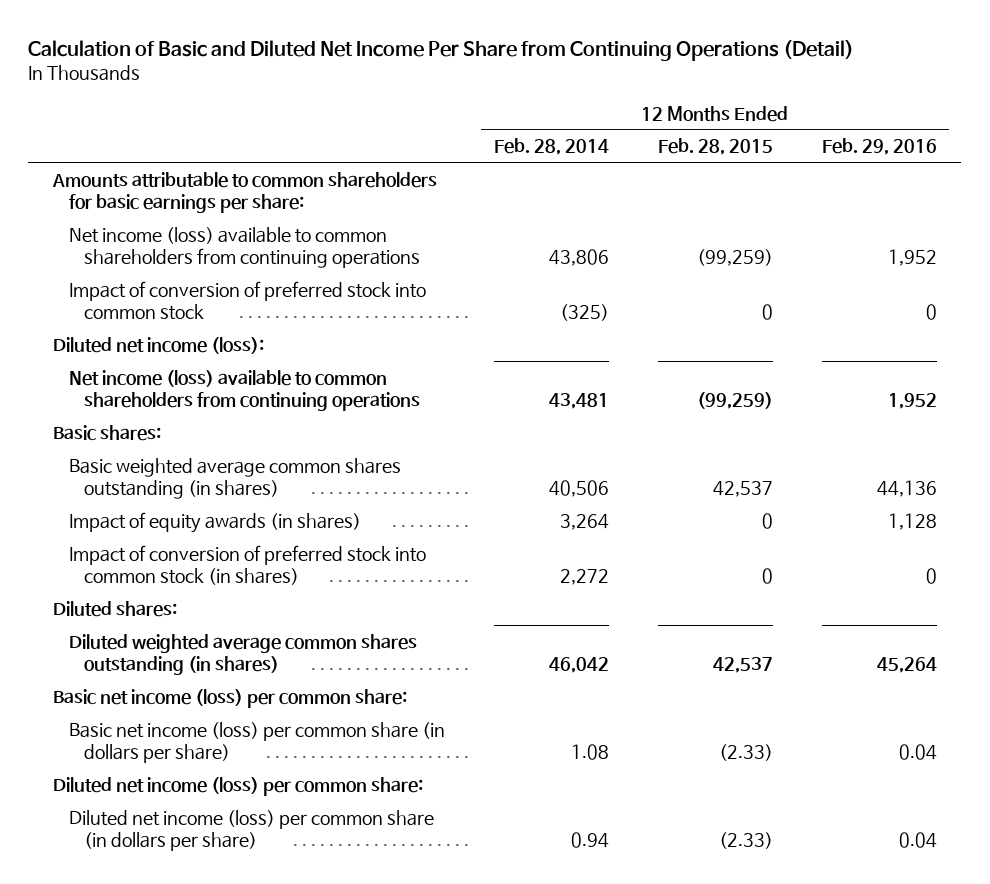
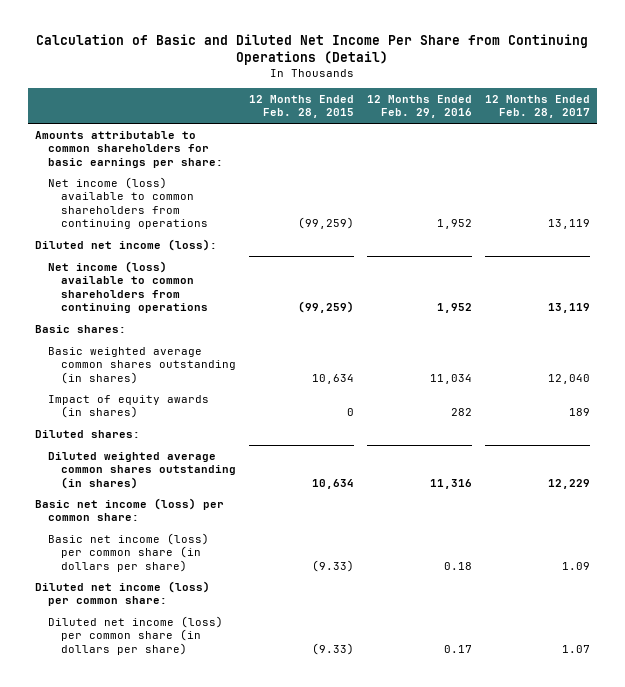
[493,138,609,156] Feb. 28, 2014 -> none
none -> [485,95,591,119] 12 Months Ended Feb. 28, 2017
[68,280,426,321] Impact of conversion of preferred stock into common stock -> none
[68,544,426,586] Impact of conversion of preferred stock into common stock (in shares) -> none
[712,481,773,498] 42,537 -> [312,373,355,384] 10,634
[876,480,937,498] 44,136 -> [430,373,473,384] 11,034
[887,512,937,530] 1,128 -> [451,408,473,417] 282
[712,657,773,674] 42,537 -> [312,478,355,489] 10,634
[876,657,937,674] 45,264 -> [430,478,473,489] 11,316
[718,744,773,762] (2.33) -> [312,559,355,572] (9.33)
[898,744,937,761] 0.04 -> [444,561,473,570] 0.18
[718,832,773,850] (2.33) -> [312,642,355,655] (9.33)
[898,832,937,849] 0.04 -> [444,644,473,653] 0.17

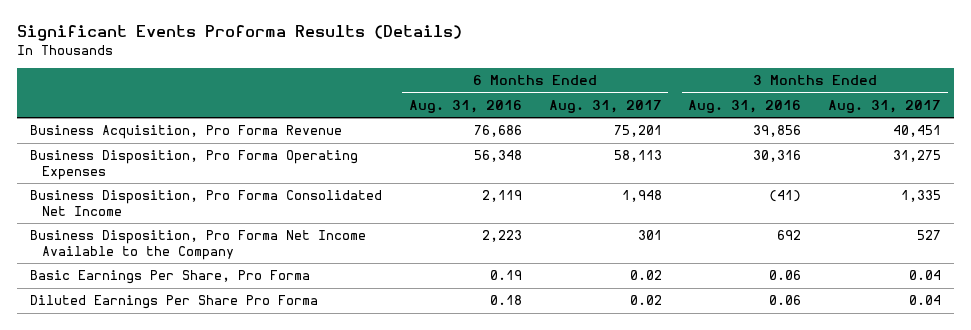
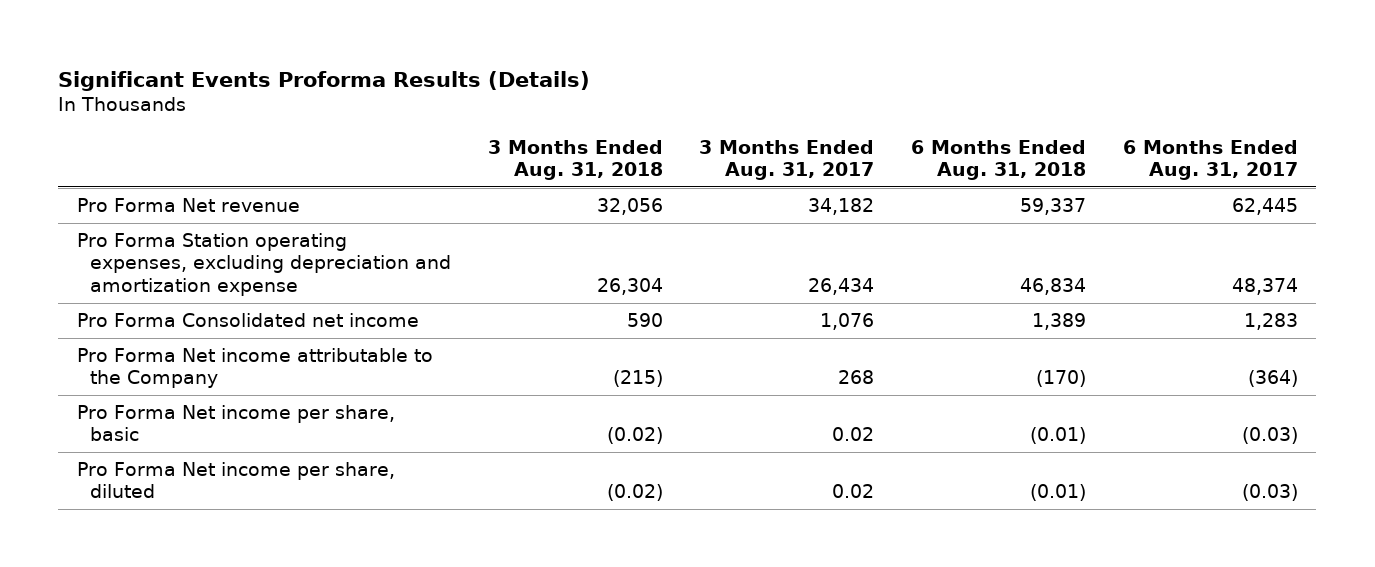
[409,99,523,113] Aug. 31, 2016 -> none
[688,99,802,113] Aug. 31, 2016 -> none
none -> [487,139,663,181] 3 Months Ended Aug. 31, 2018
none -> [911,139,1087,181] 6 Months Ended Aug. 31, 2018
[30,125,343,140] Business Acquisition, Pro Forma Revenue -> [76,197,300,212] Pro Forma Net revenue
[613,125,662,138] 75,201 -> [1231,197,1298,215] 62,445
[892,125,941,138] 40,451 -> [808,197,875,215] 34,182
[30,150,359,180] Business Disposition, Pro Forma Operating Expenses -> [76,232,451,297] Pro Forma Station operating expenses, excluding depreciation and amortization expense
[613,150,662,163] 58,113 -> [1231,278,1298,296] 48,374
[892,150,941,163] 31,275 -> [808,278,875,296] 26,434
[30,190,383,216] Business Disposition, Pro Forma Consolidated Net Income -> [76,312,419,327] Pro Forma Consolidated net income
[621,190,662,203] 1,948 -> [1243,312,1298,330] 1,283
[900,190,941,203] 1,335 -> [820,312,875,330] 1,076
[30,230,367,260] Business Disposition, Pro Forma Net Income Available to the Company -> [76,347,433,389] Pro Forma Net income attributable to the Company
[637,230,662,241] 301 -> [1247,370,1298,388] (364)
[916,230,941,241] 527 -> [838,370,875,385] 268
[30,270,311,285] Basic Earnings Per Share, Pro Forma -> [76,404,395,442] Pro Forma Net income per share, basic
[629,270,662,281] 0.02 -> [1241,427,1298,445] (0.03)
[908,270,941,281] 0.04 -> [832,427,875,442] 0.02
[30,295,319,310] Diluted Earnings Per Share Pro Forma -> [76,461,395,499] Pro Forma Net income per share, diluted
[629,295,662,306] 0.02 -> [1241,484,1298,502] (0.03)
[908,295,941,306] 0.04 -> [832,484,875,499] 0.02

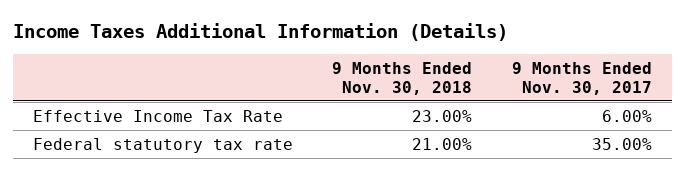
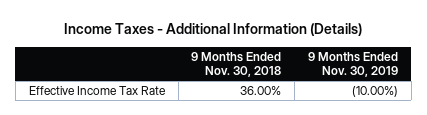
[12,22,508,41] Income Taxes Additional Information (Details) -> [64,23,363,37] Income Taxes - Additional Information (Details)
[511,61,652,95] 9 Months Ended Nov. 30, 2017 -> none
none -> [308,51,399,78] 9 Months Ended Nov. 30, 2019
[32,138,293,154] Federal statutory tax rate -> none
[412,110,473,123] 23.00% -> [240,86,282,96] 36.00%

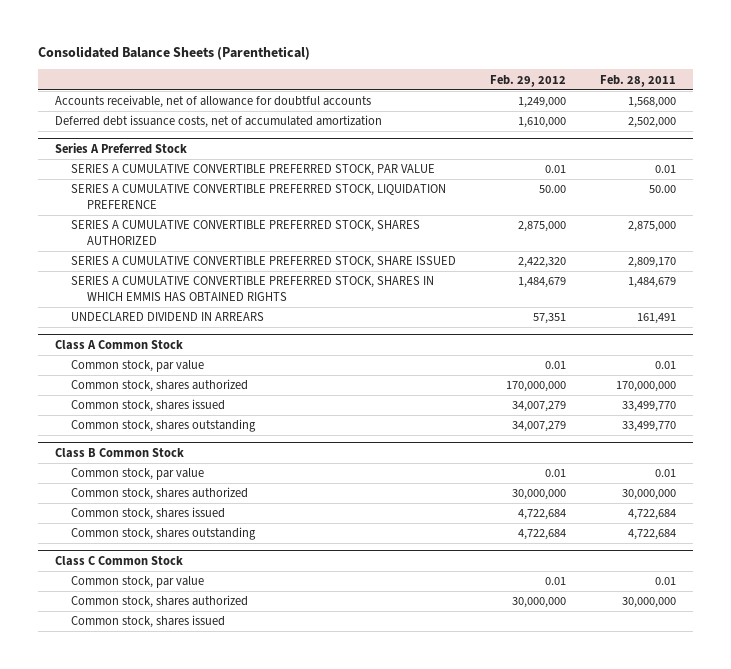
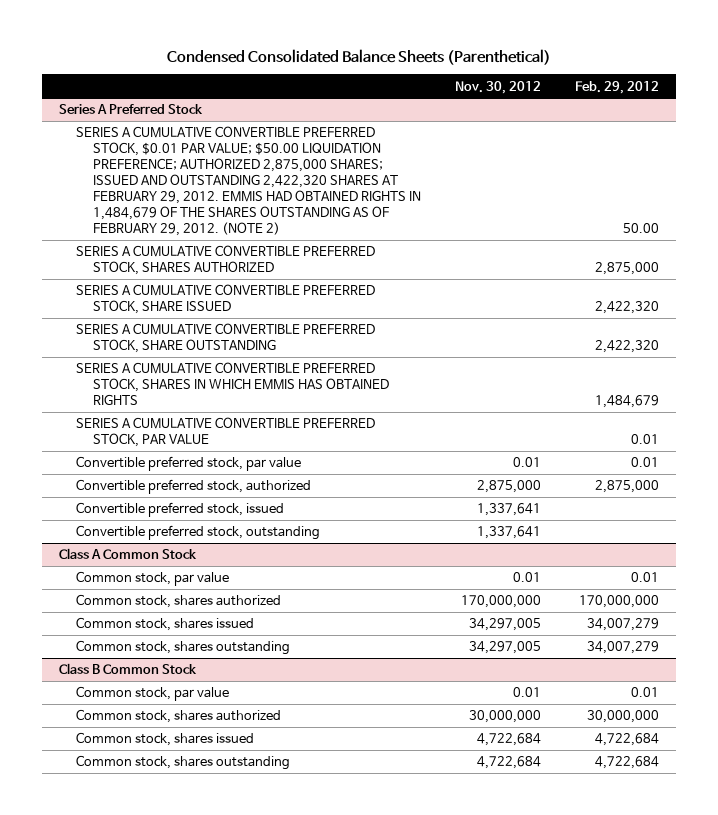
[37,45,310,60] Consolidated Balance Sheets (Parenthetical) -> [167,48,552,65] Condensed Consolidated Balance Sheets (Parenthetical)
[600,74,677,87] Feb. 28, 2011 -> none
none -> [455,80,542,94] Nov. 30, 2012
[54,95,371,109] Accounts receivable, net of allowance for doubtful accounts -> none
[54,115,382,129] Deferred debt issuance costs, net of accumulated amortization -> none
[70,184,446,209] SERIES A CUMULATIVE CONVERTIBLE PREFERRED STOCK, LIQUIDATION PREFERENCE -> [76,126,422,237] SERIES A CUMULATIVE CONVERTIBLE PREFERRED STOCK, $0.01 PAR VALUE; $50.00 LIQUIDATION PREFERENCE; AUTHORIZED 2,875,000 SHARES; ISSUED AND OUTSTANDING 2,422,320 SHARES AT FEBRUARY 29, 2012. EMMIS HAD OBTAINED RIGHTS IN 1,484,679 OF THE SHARES OUTSTANDING AS OF FEBRUARY 29, 2012. (NOTE 2)
none -> [76,323,376,354] SERIES A CUMULATIVE CONVERTIBLE PREFERRED STOCK, SHARE OUTSTANDING
[70,312,264,322] UNDECLARED DIVIDEND IN ARREARS -> none
[70,164,435,177] SERIES A CUMULATIVE CONVERTIBLE PREFERRED STOCK, PAR VALUE -> [76,417,376,448] SERIES A CUMULATIVE CONVERTIBLE PREFERRED STOCK, PAR VALUE
none -> [76,456,302,472] Convertible preferred stock, par value
none -> [76,479,312,495] Convertible preferred stock, authorized
none -> [76,502,285,518] Convertible preferred stock, issued
none -> [76,525,321,541] Convertible preferred stock, outstanding
[54,556,183,567] Class C Common Stock -> none
[70,576,204,589] Common stock, par value -> none
[70,595,248,609] Common stock, shares authorized -> none
[70,615,225,629] Common stock, shares issued -> none

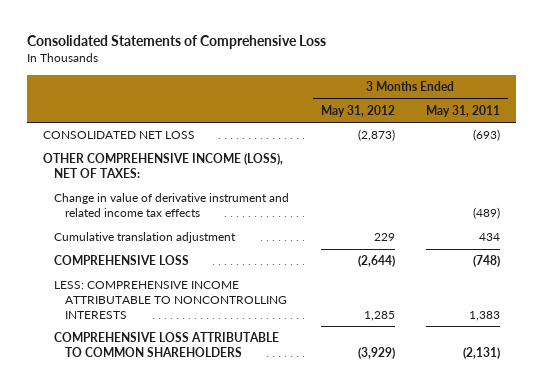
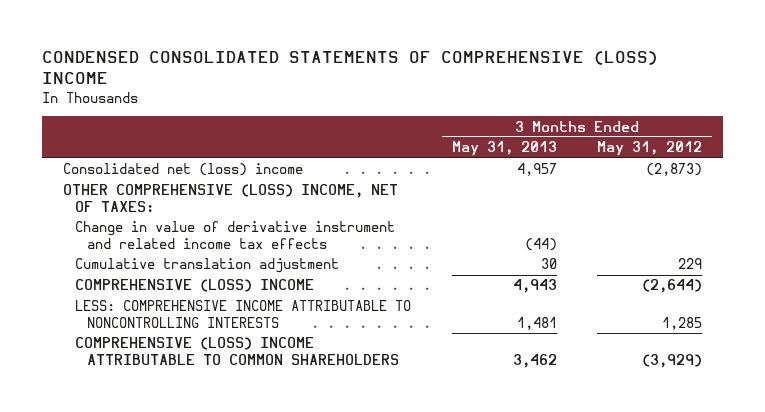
[27,35,327,50] Consolidated Statements of Comprehensive Loss -> [42,51,659,85] CONDENSED CONSOLIDATED STATEMENTS OF COMPREHENSIVE (LOSS) INCOME
[426,104,501,117] May 31, 2011 -> none
none -> [451,141,557,157] May 31, 2013
[42,131,195,140] CONSOLIDATED NET LOSS -> [62,163,303,177] Consolidated net (loss) income
[42,153,283,179] OTHER COMPREHENSIVE INCOME (LOSS), NET OF TAXES: -> [62,184,398,212] OTHER COMPREHENSIVE (LOSS) INCOME, NET OF TAXES:
[54,255,190,266] COMPREHENSIVE LOSS -> [75,279,315,293] COMPREHENSIVE (LOSS) INCOME
[54,332,280,358] COMPREHENSIVE LOSS ATTRIBUTABLE TO COMMON SHAREHOLDERS -> [75,337,400,365] COMPREHENSIVE (LOSS) INCOME ATTRIBUTABLE TO COMMON SHAREHOLDERS

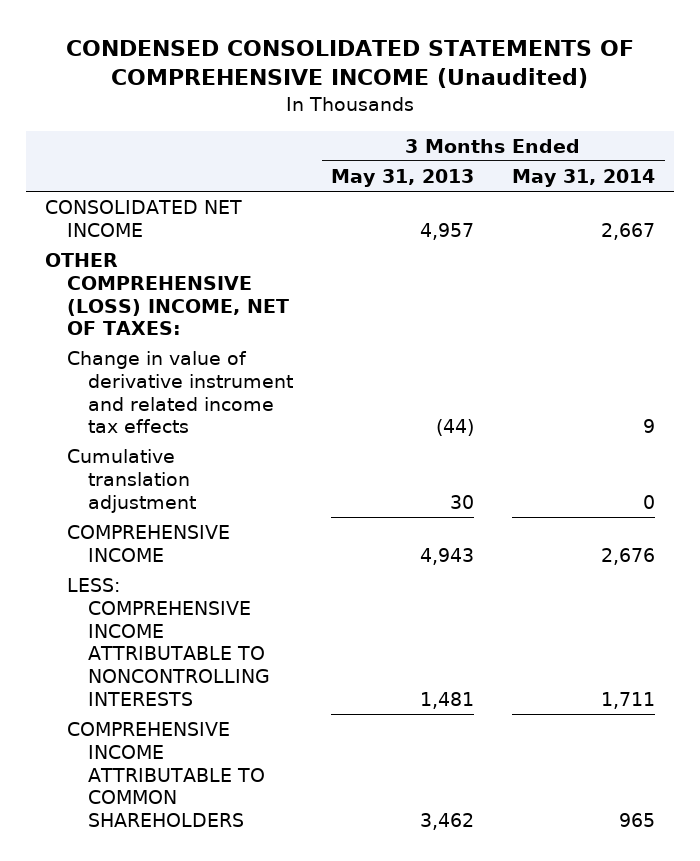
[42,51,659,85] CONDENSED CONSOLIDATED STATEMENTS OF COMPREHENSIVE (LOSS) INCOME -> [66,39,635,89] CONDENSED CONSOLIDATED STATEMENTS OF COMPREHENSIVE INCOME (Unaudited)
[597,141,703,157] May 31, 2012 -> none
none -> [512,168,656,187] May 31, 2014
[62,163,303,177] Consolidated net (loss) income -> [44,200,242,237] CONSOLIDATED NET INCOME
[75,279,315,293] COMPREHENSIVE (LOSS) INCOME -> [66,525,230,562] COMPREHENSIVE INCOME
[75,337,400,365] COMPREHENSIVE (LOSS) INCOME ATTRIBUTABLE TO COMMON SHAREHOLDERS -> [66,722,266,828] COMPREHENSIVE INCOME ATTRIBUTABLE TO COMMON SHAREHOLDERS

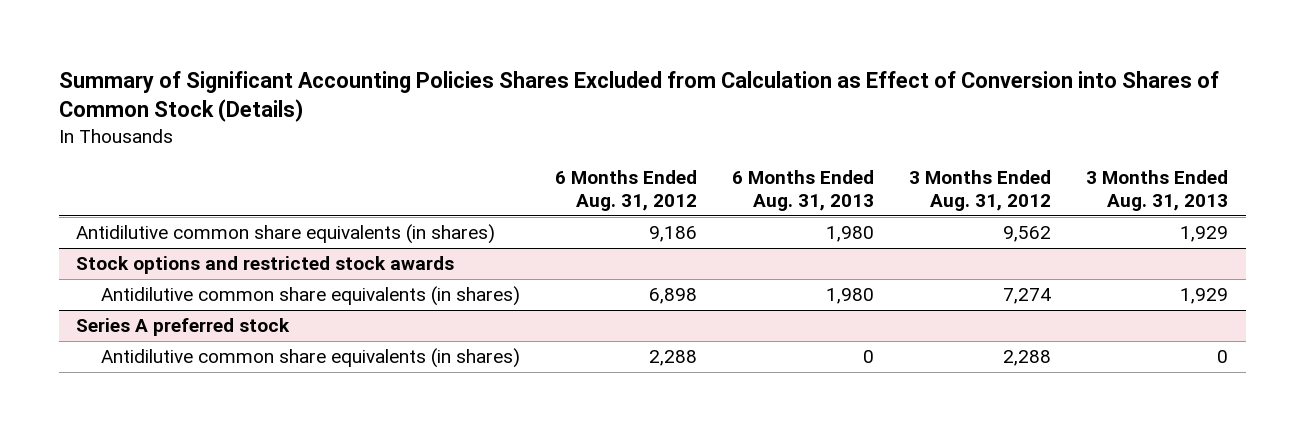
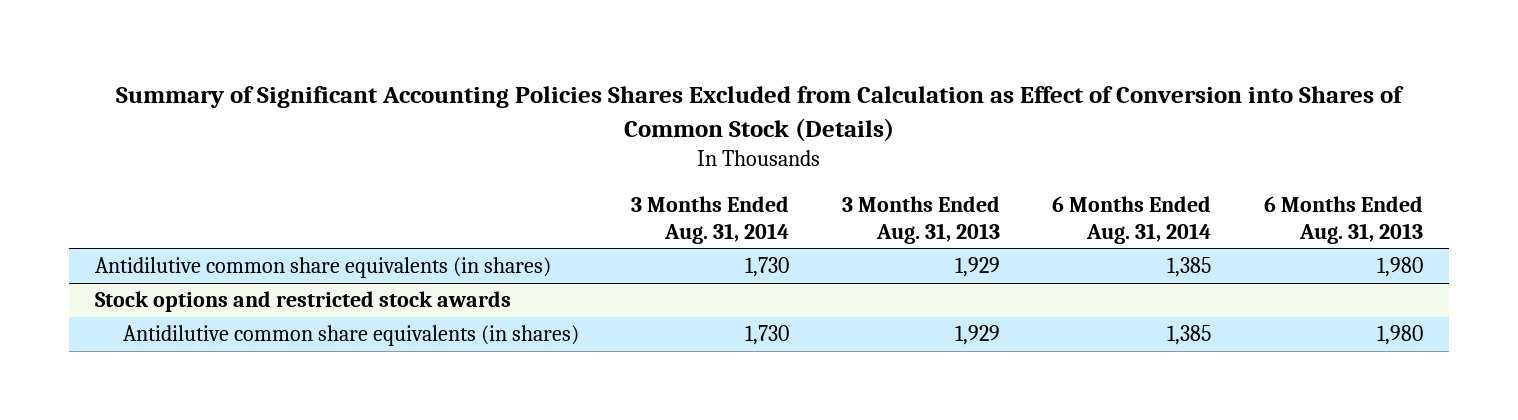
[555,169,698,212] 6 Months Ended Aug. 31, 2012 -> none
[909,169,1052,212] 3 Months Ended Aug. 31, 2012 -> none
none -> [631,196,790,244] 3 Months Ended Aug. 31, 2014
none -> [1052,196,1212,244] 6 Months Ended Aug. 31, 2014
[76,318,291,337] Series A preferred stock -> none
[101,348,521,369] Antidilutive common share equivalents (in shares) -> none

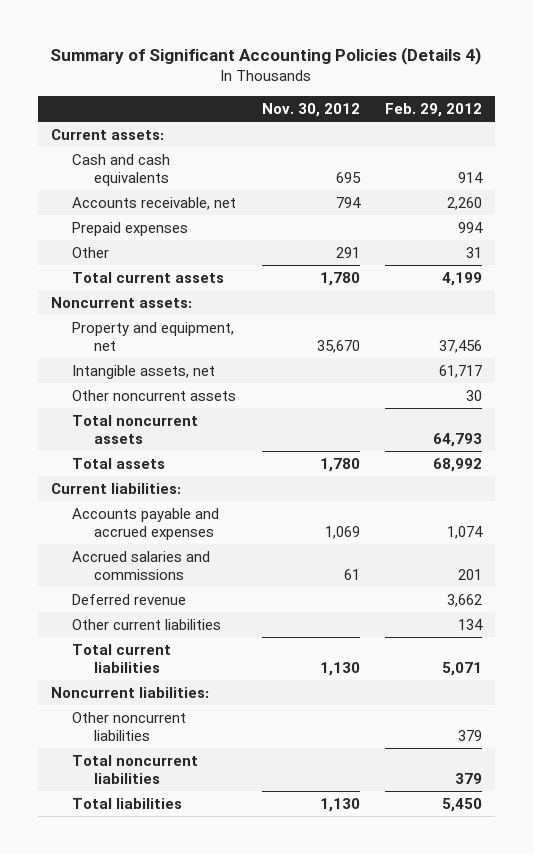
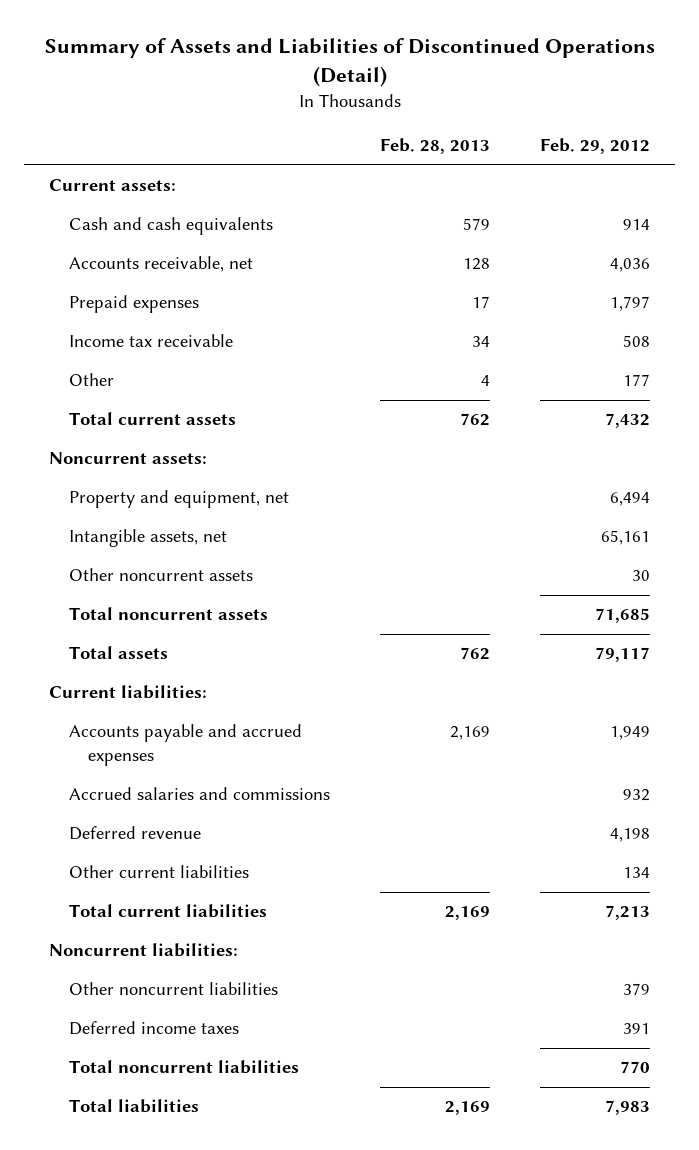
[50,47,482,66] Summary of Significant Accounting Policies (Details 4) -> [44,38,655,88] Summary of Assets and Liabilities of Discontinued Operations (Detail)
[261,102,360,117] Nov. 30, 2012 -> none
none -> [379,138,490,155] Feb. 28, 2013
[446,196,482,210] 2,260 -> [609,258,650,273] 4,036
[457,221,483,233] 994 -> [609,296,650,312] 1,797
none -> [68,334,233,348] Income tax receivable
[465,246,482,258] 31 -> [622,374,650,387] 177
[441,271,482,286] 4,199 -> [604,413,650,429] 7,432
[438,340,482,354] 37,456 -> [609,492,650,507] 6,494
[438,364,482,378] 61,717 -> [600,530,650,546] 65,161
[432,433,482,448] 64,793 -> [594,608,650,624] 71,685
[432,457,482,472] 68,992 -> [594,647,650,663] 79,117
[446,526,483,540] 1,074 -> [609,726,650,741] 1,949
[457,569,482,581] 201 -> [622,789,650,802] 932
[446,593,482,607] 3,662 -> [609,828,650,843] 4,198
[441,662,482,677] 5,071 -> [604,905,650,921] 7,213
none -> [68,1021,239,1036] Deferred income taxes
[454,773,482,785] 379 -> [619,1061,650,1074] 770
[441,797,482,812] 5,450 -> [604,1100,650,1116] 7,983

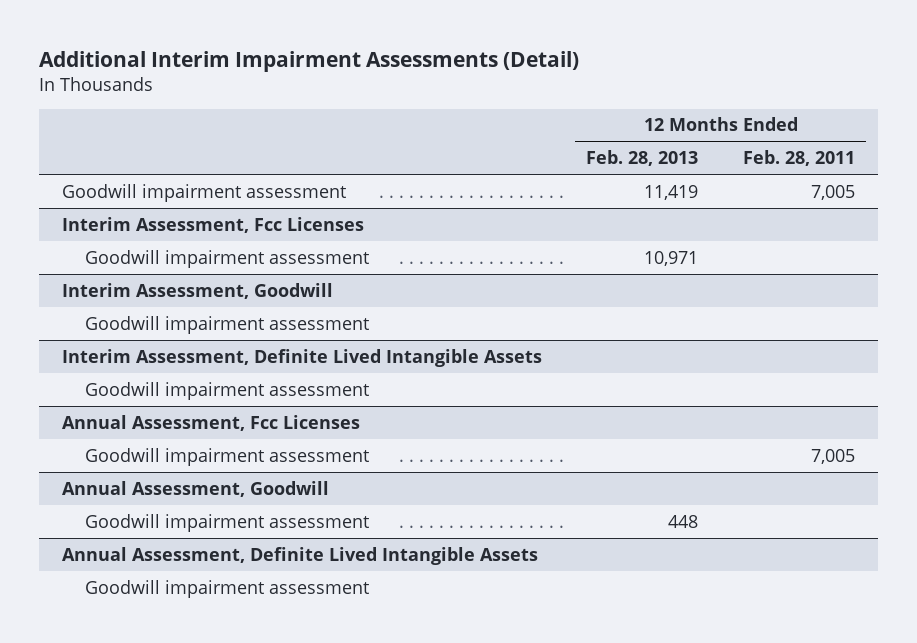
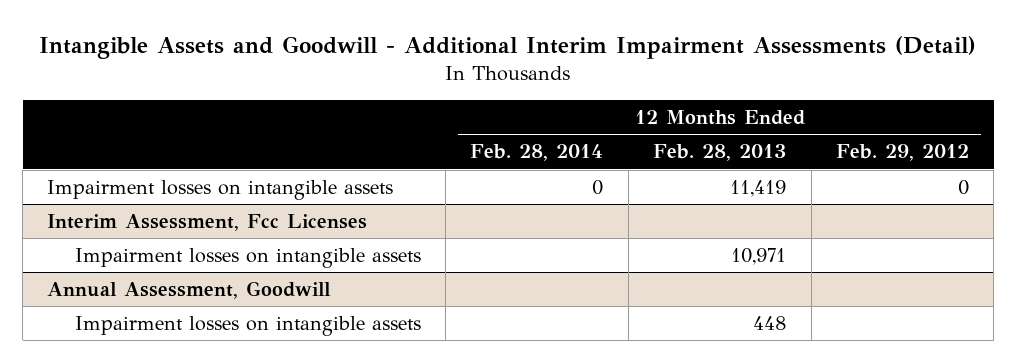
[39,50,580,72] Additional Interim Impairment Assessments (Detail) -> [39,36,977,60] Intangible Assets and Goodwill - Additional Interim Impairment Assessments (Detail)
[743,150,856,167] Feb. 28, 2011 -> none
none -> [470,144,604,162] Feb. 28, 2014
none -> [835,144,969,162] Feb. 29, 2012
[61,183,346,202] Goodwill impairment assessment -> [47,180,394,201] Impairment losses on intangible assets
[61,282,333,299] Interim Assessment, Goodwill -> none
[84,315,369,334] Goodwill impairment assessment -> none
[61,348,542,367] Interim Assessment, Definite Lived Intangible Assets -> none
[84,381,369,400] Goodwill impairment assessment -> none
[61,414,360,431] Annual Assessment, Fcc Licenses -> none
[84,447,369,466] Goodwill impairment assessment -> none
[84,249,369,268] Goodwill impairment assessment -> [74,248,421,269] Impairment losses on intangible assets
[61,546,538,565] Annual Assessment, Definite Lived Intangible Assets -> none
[84,579,369,598] Goodwill impairment assessment -> none
[84,513,369,532] Goodwill impairment assessment -> [74,316,421,337] Impairment losses on intangible assets

